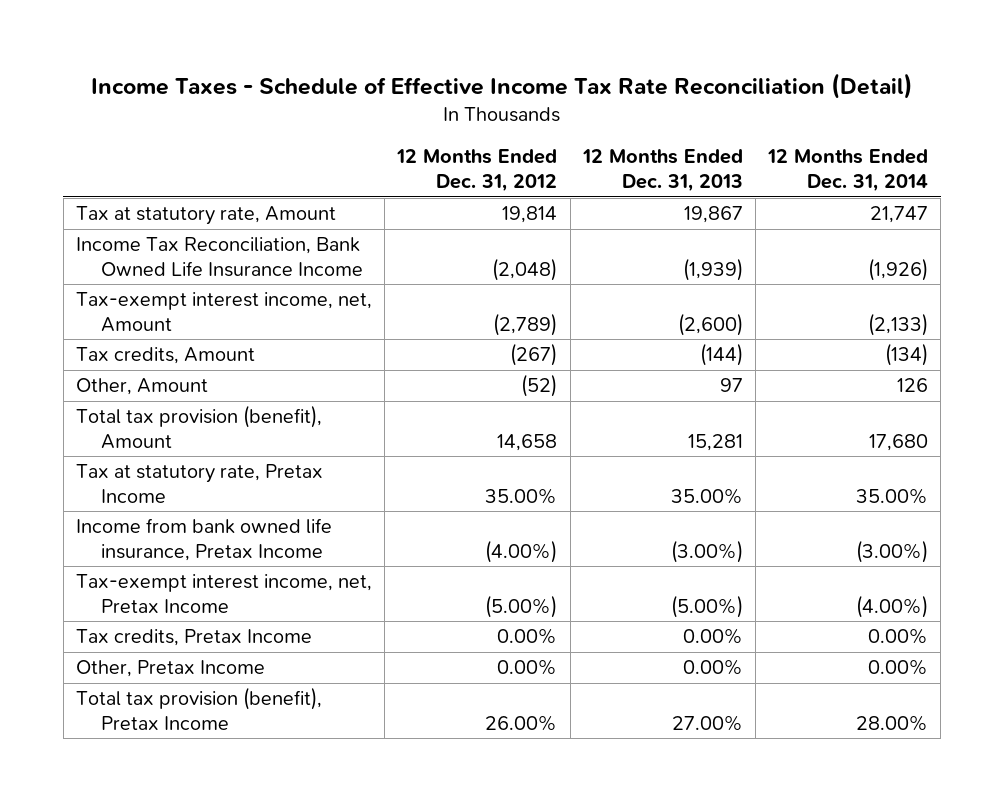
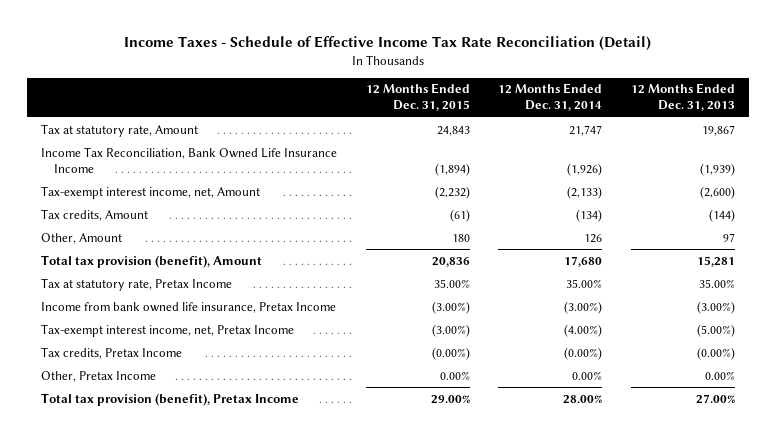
[396,149,558,192] 12 Months Ended Dec. 31, 2012 -> none
none -> [365,83,470,112] 12 Months Ended Dec. 31, 2015
[682,628,743,645] 0.00% -> [696,346,735,360] (0.00%)
[867,628,928,645] 0.00% -> [564,346,603,360] (0.00%)

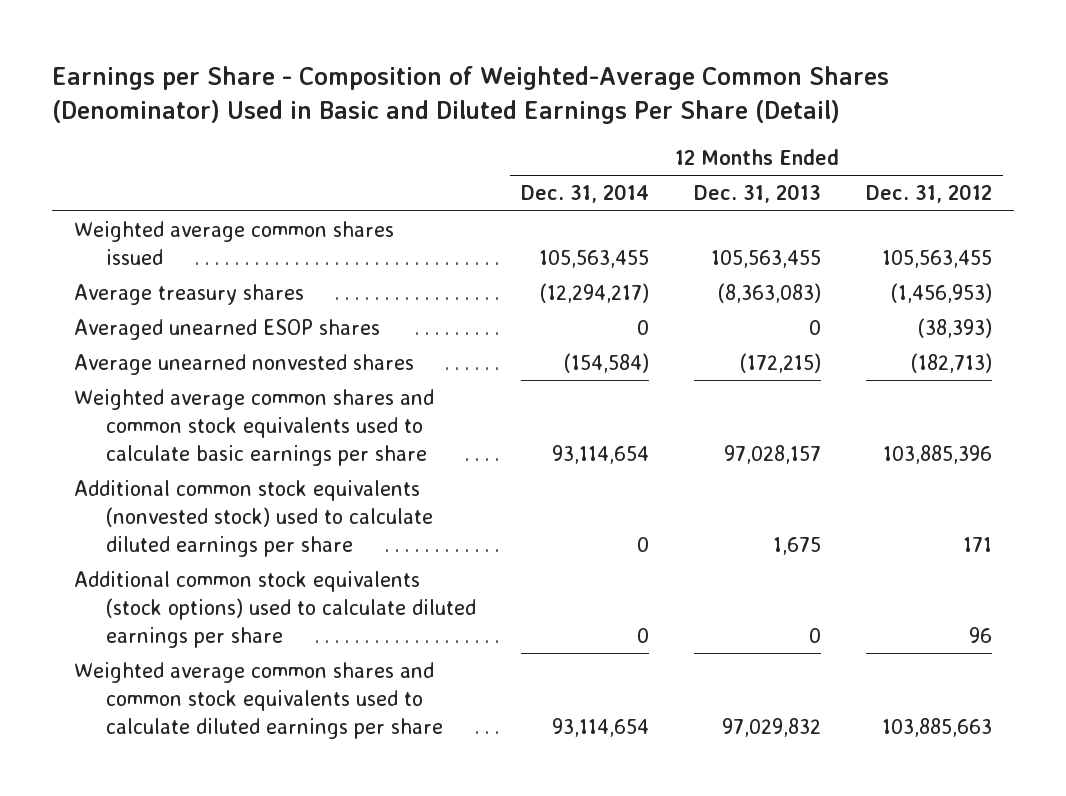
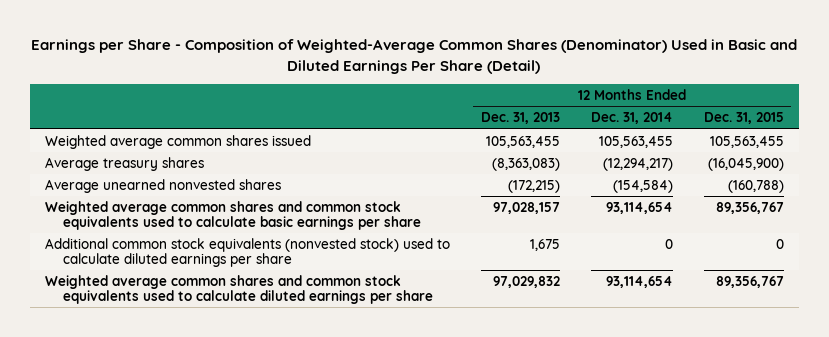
[865,184,992,204] Dec. 31, 2012 -> none
none -> [703,112,784,125] Dec. 31, 2015
[74,318,381,340] Averaged unearned ESOP shares -> none
[74,570,477,648] Additional common stock equivalents (stock options) used to calculate diluted earnings per share -> none

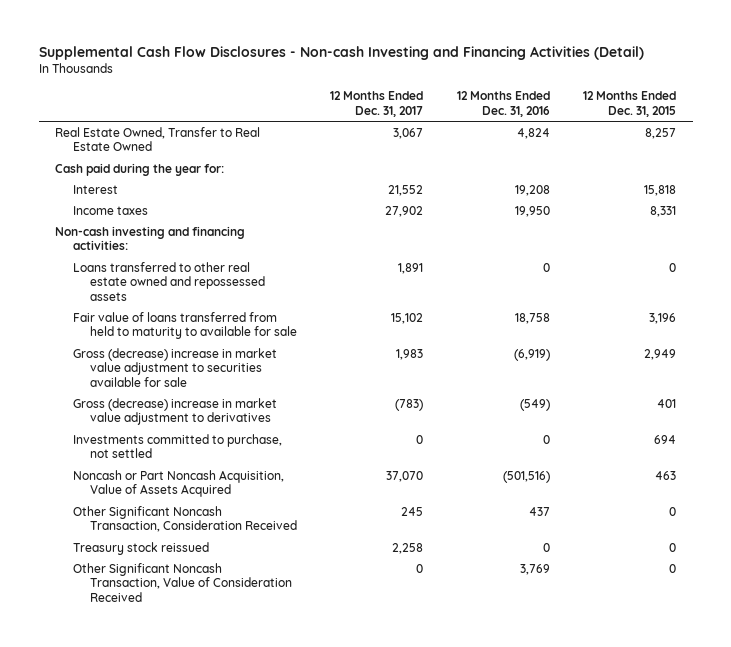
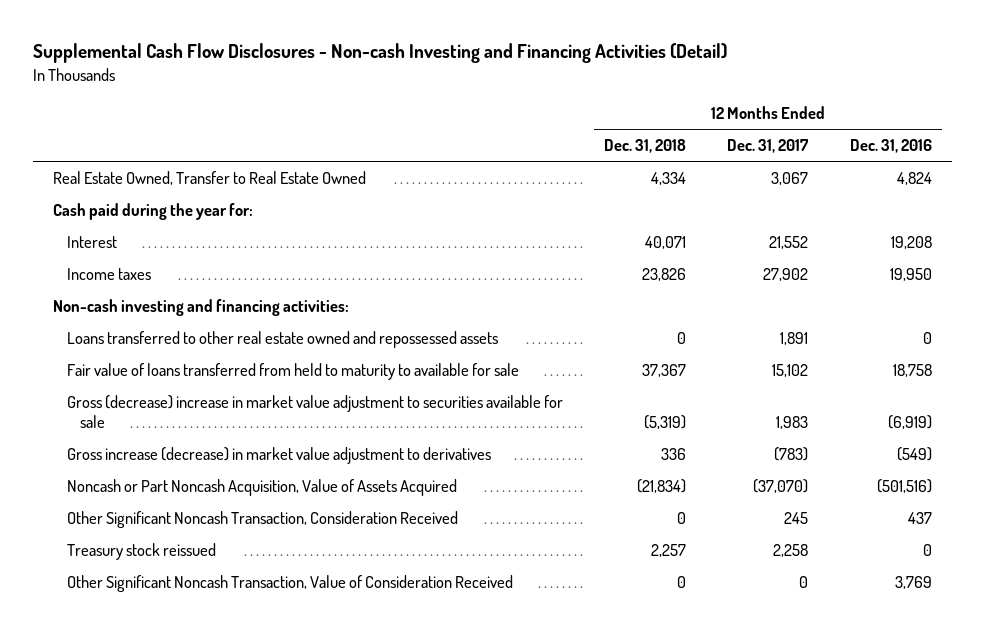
[582,91,676,117] 12 Months Ended Dec. 31, 2015 -> none
none -> [604,139,687,154] Dec. 31, 2018
[72,433,282,459] Investments committed to purchase, not settled -> none
[72,397,277,426] Gross (decrease) increase in market value adjustment to derivatives -> [66,447,491,465] Gross increase (decrease) in market value adjustment to derivatives
[386,470,424,482] 37,070 -> [753,479,809,494] (37,070)

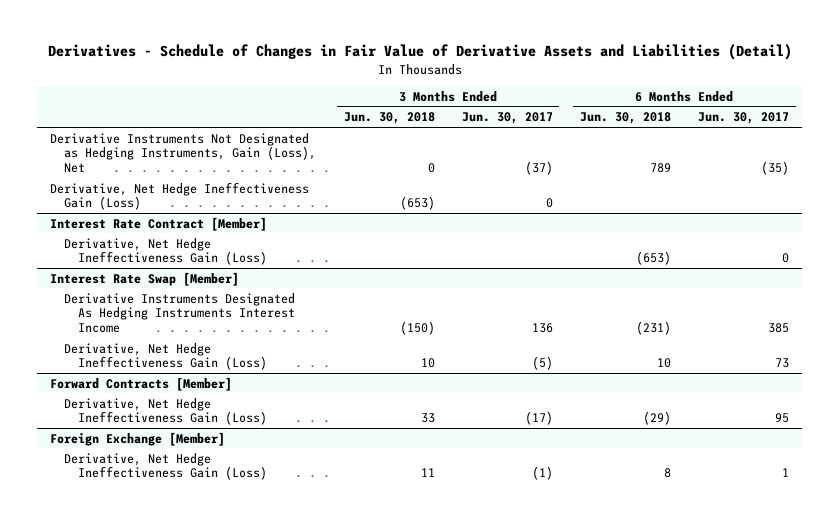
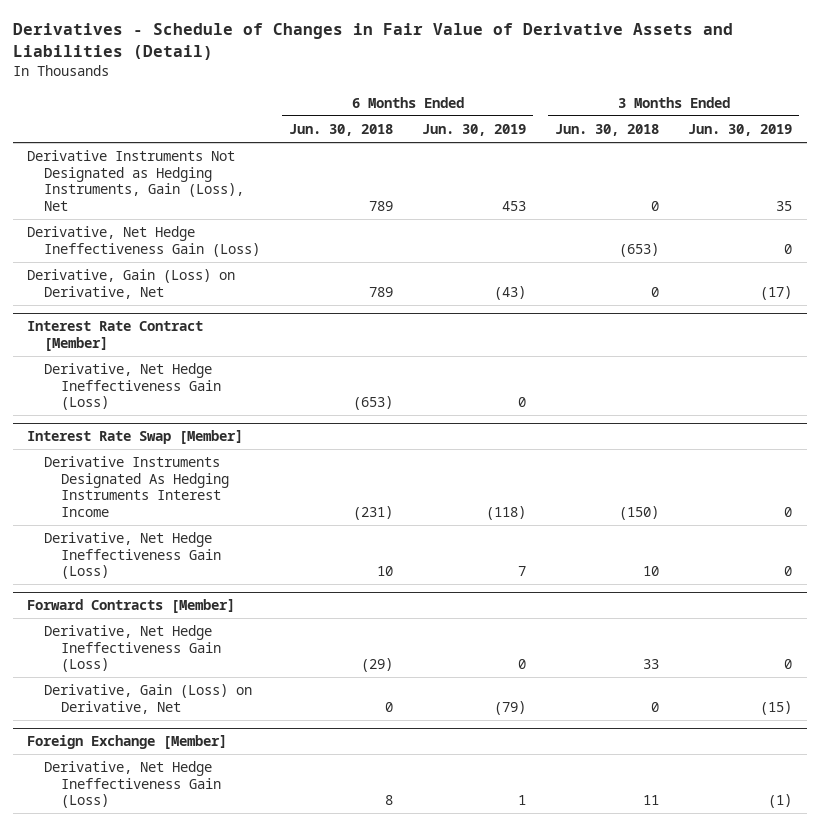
[461,112,553,125] Jun. 30, 2017 -> none
[697,112,789,125] Jun. 30, 2017 -> none
none -> [422,124,527,137] Jun. 30, 2019
none -> [688,124,793,137] Jun. 30, 2019
none -> [27,269,236,299] Derivative, Gain (Loss) on Derivative, Net
none -> [43,684,252,714] Derivative, Gain (Loss) on Derivative, Net

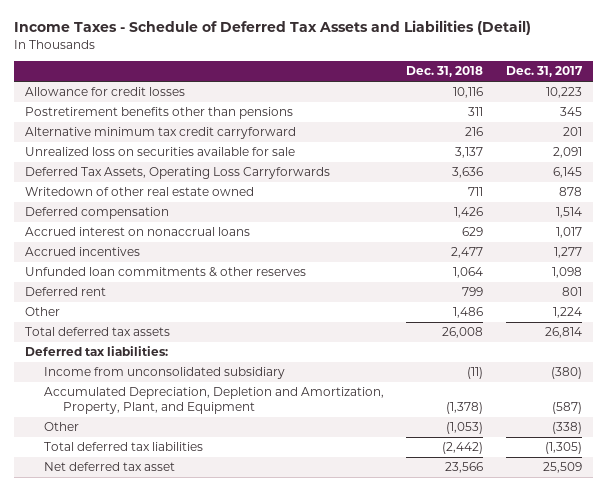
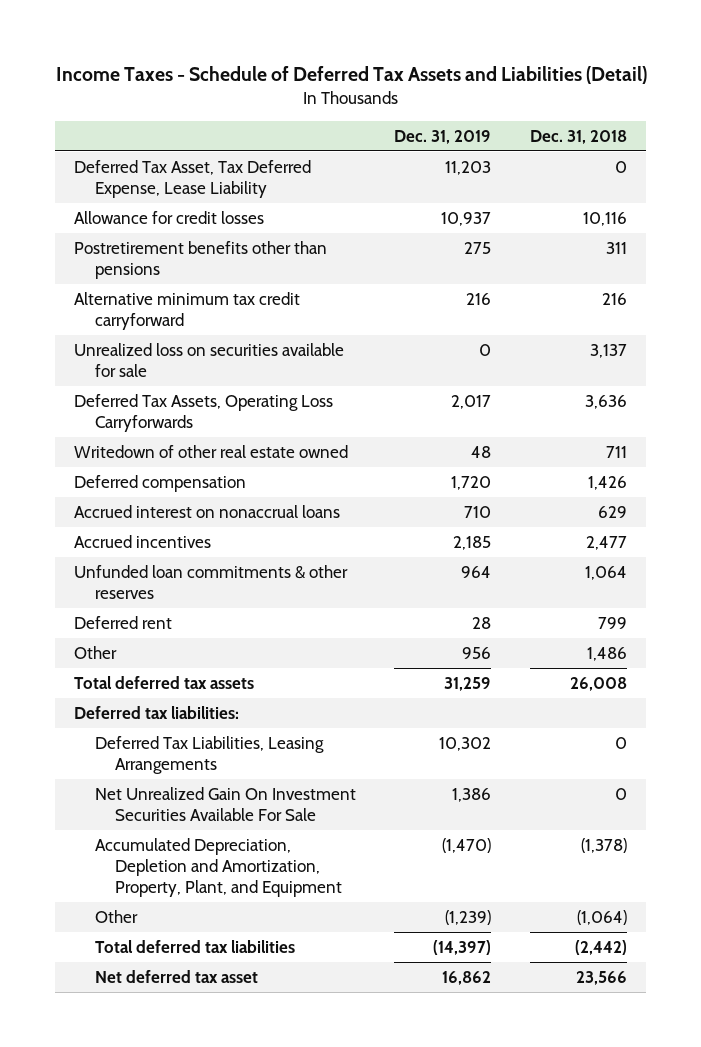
[505,66,583,78] Dec. 31, 2017 -> none
none -> [394,129,492,144] Dec. 31, 2019
none -> [74,159,312,198] Deferred Tax Asset, Tax Deferred Expense, Lease Liability
[44,367,286,380] Income from unconsolidated subsidiary -> none
none -> [94,735,324,774] Deferred Tax Liabilities, Leasing Arrangements
none -> [94,786,356,821] Net Unrealized Gain On Investment Securities Available For Sale
[446,422,484,435] (1,053) -> [576,909,627,925] (1,064)

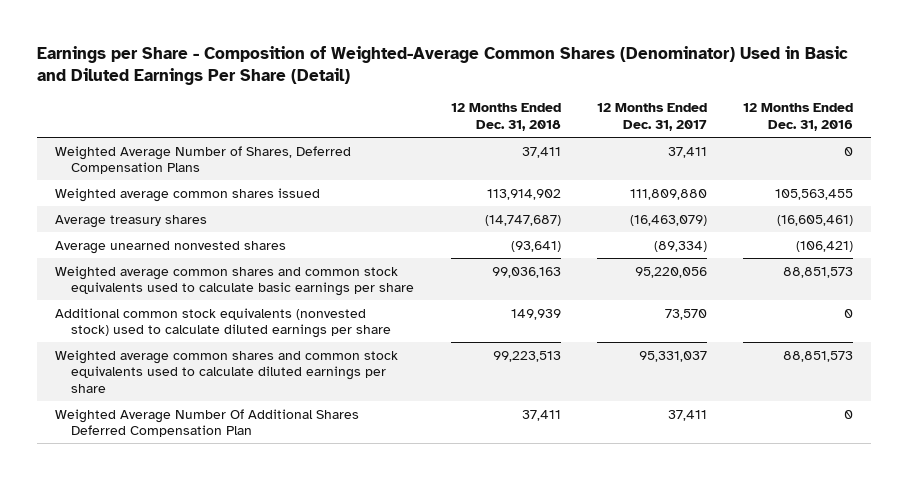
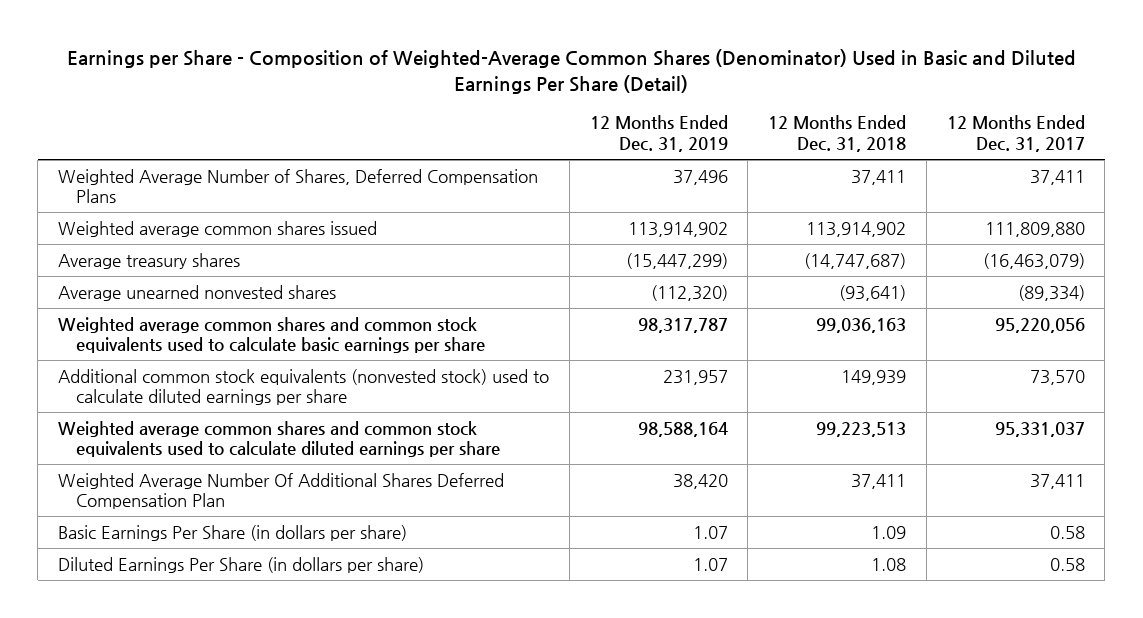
[742,103,853,132] 12 Months Ended Dec. 31, 2016 -> none
none -> [589,115,728,153] 12 Months Ended Dec. 31, 2019
none -> [58,524,408,541] Basic Earnings Per Share (in dollars per share)
none -> [58,556,425,573] Diluted Earnings Per Share (in dollars per share)

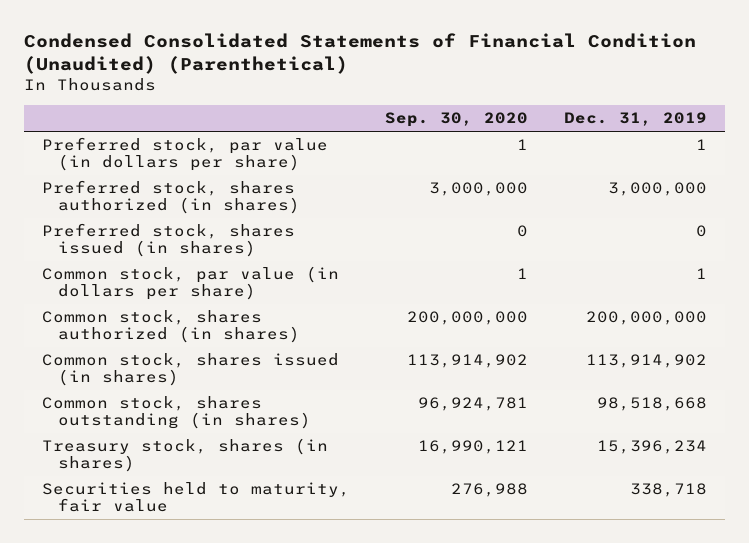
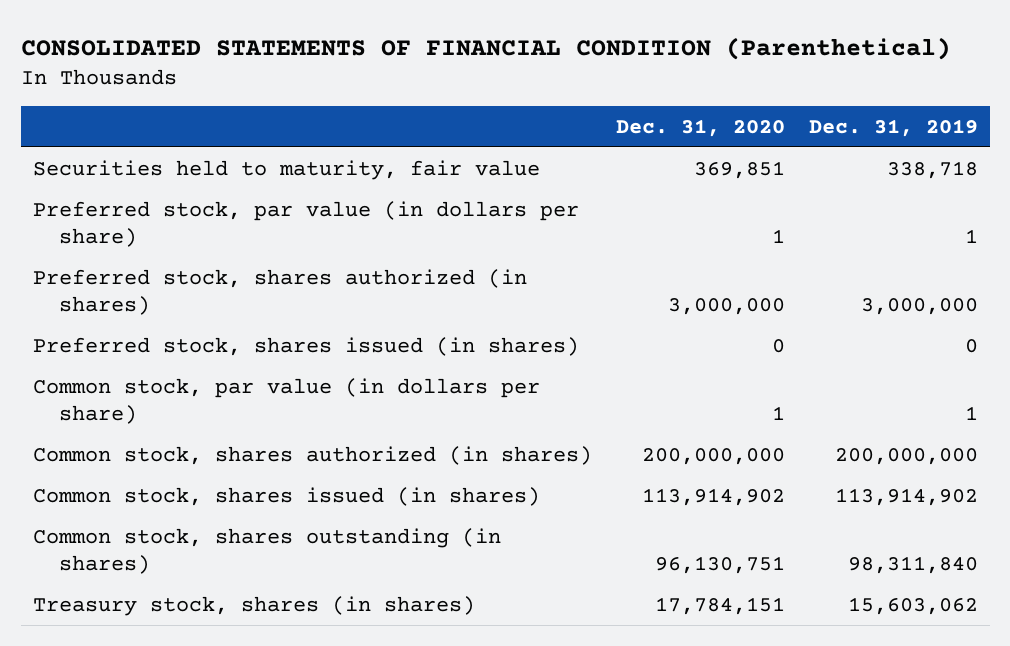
[24,33,697,75] Condensed Consolidated Statements of Financial Condition (Unaudited) (Parenthetical) -> [20,36,951,60] CONSOLIDATED STATEMENTS OF FINANCIAL CONDITION (Parenthetical)
[385,112,529,128] Sep. 30, 2020 -> none
none -> [615,118,785,137] Dec. 31, 2020
[41,482,350,513] Securities held to maturity, fair value -> [32,159,540,180] Securities held to maturity, fair value
[596,397,707,412] 98,518,668 -> [847,556,978,575] 98,311,840
[596,440,707,455] 15,396,234 -> [847,596,978,615] 15,603,062

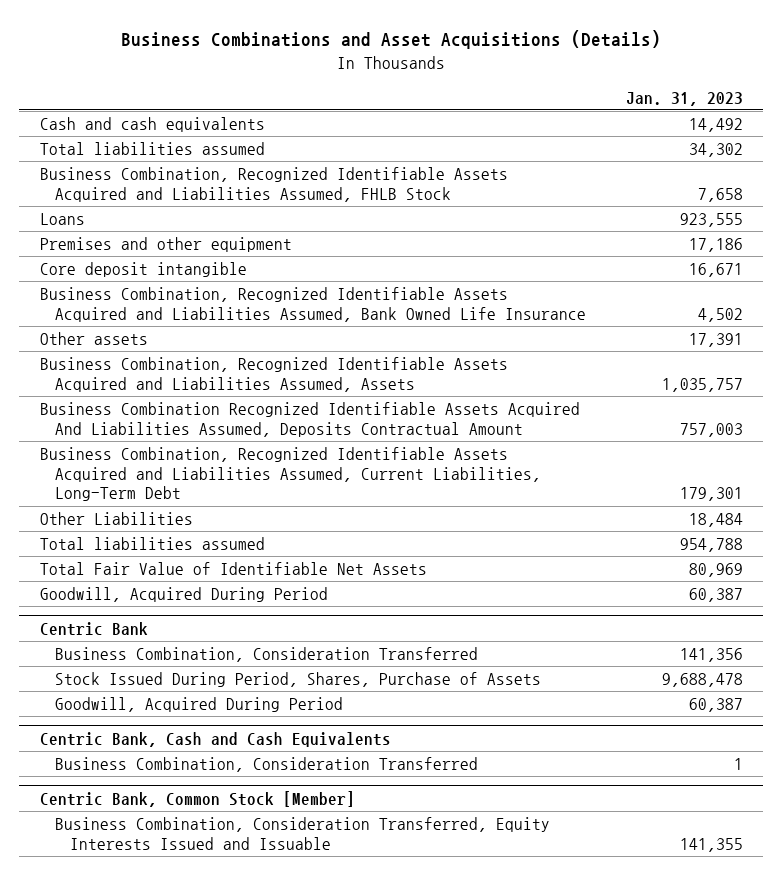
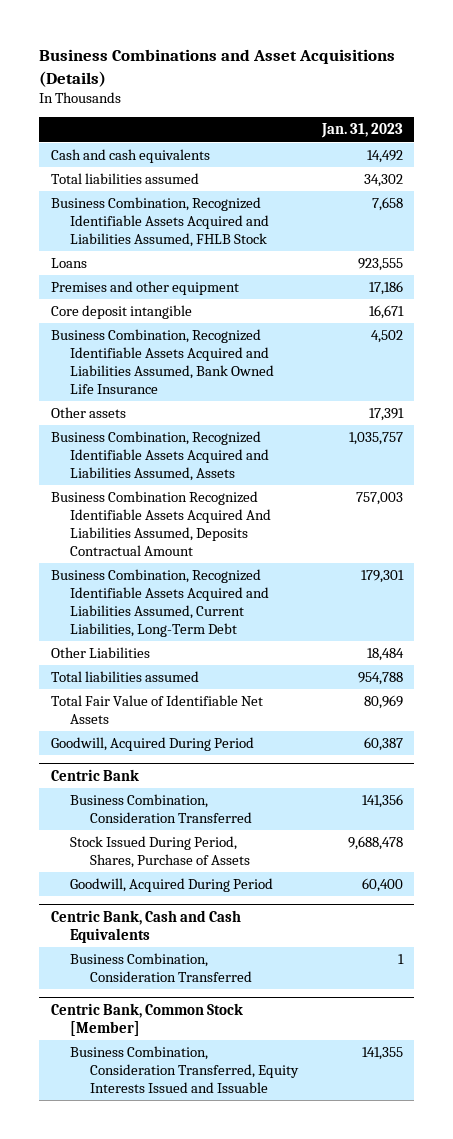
[689,697,744,712] 60,387 -> [361,877,403,892] 60,400

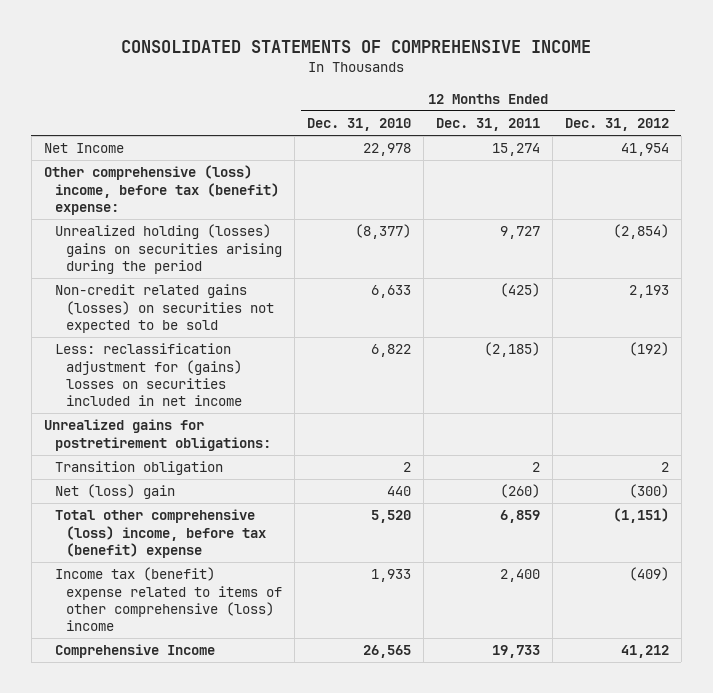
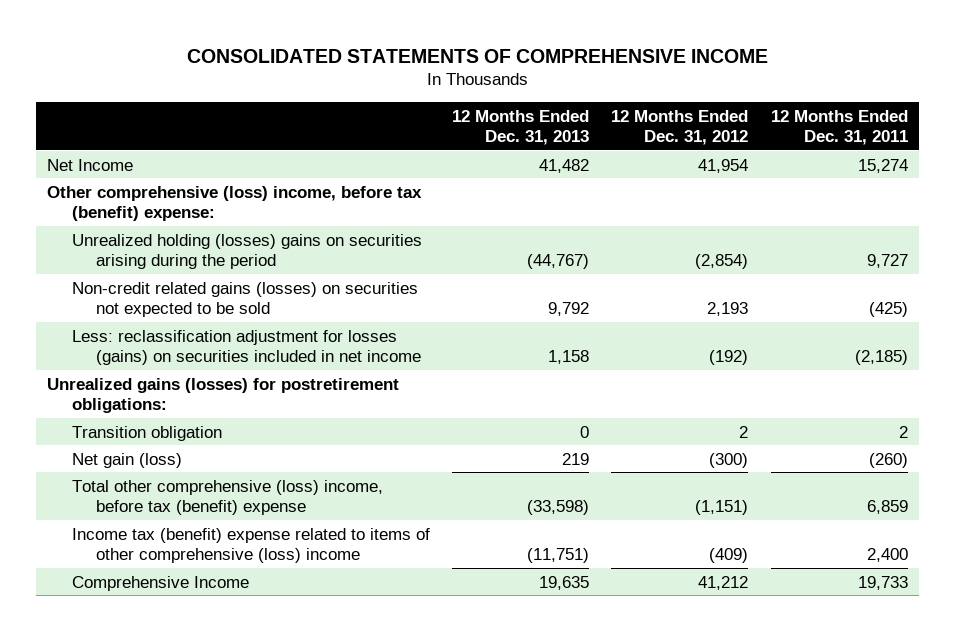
[306,118,411,132] Dec. 31, 2010 -> none
none -> [452,109,590,146] 12 Months Ended Dec. 31, 2013
[54,343,242,407] Less: reclassification adjustment for (gains) losses on securities included in net income -> [71,329,422,365] Less: reclassification adjustment for losses (gains) on securities included in net income
[43,419,271,451] Unrealized gains for postretirement obligations: -> [47,377,400,413] Unrealized gains (losses) for postretirement obligations:
[54,484,175,500] Net (loss) gain -> [71,452,182,468] Net gain (loss)

